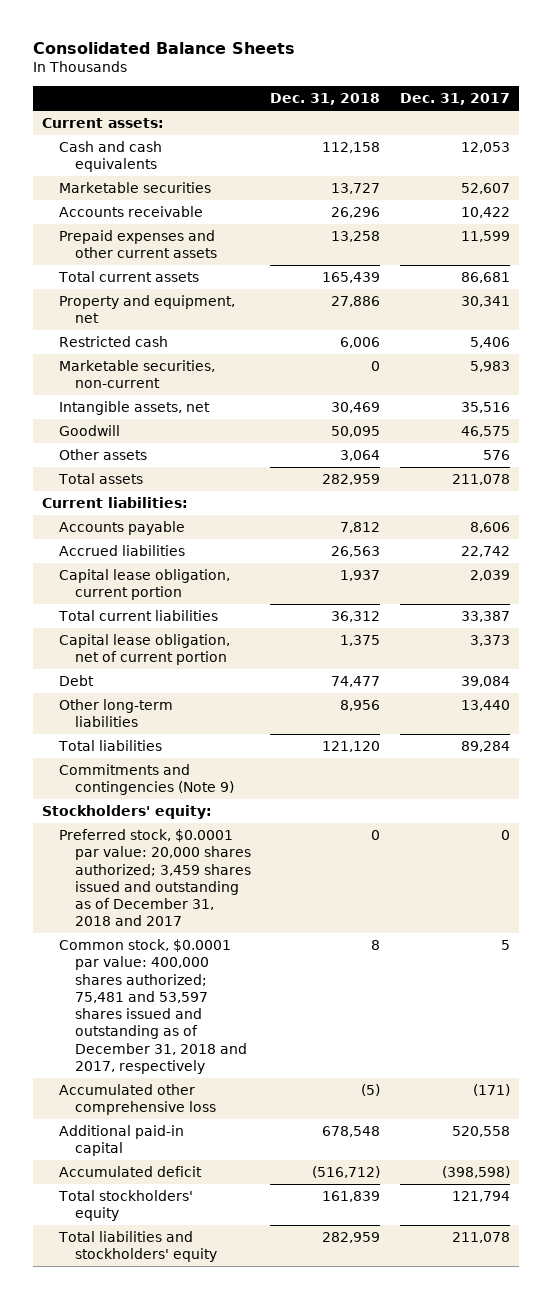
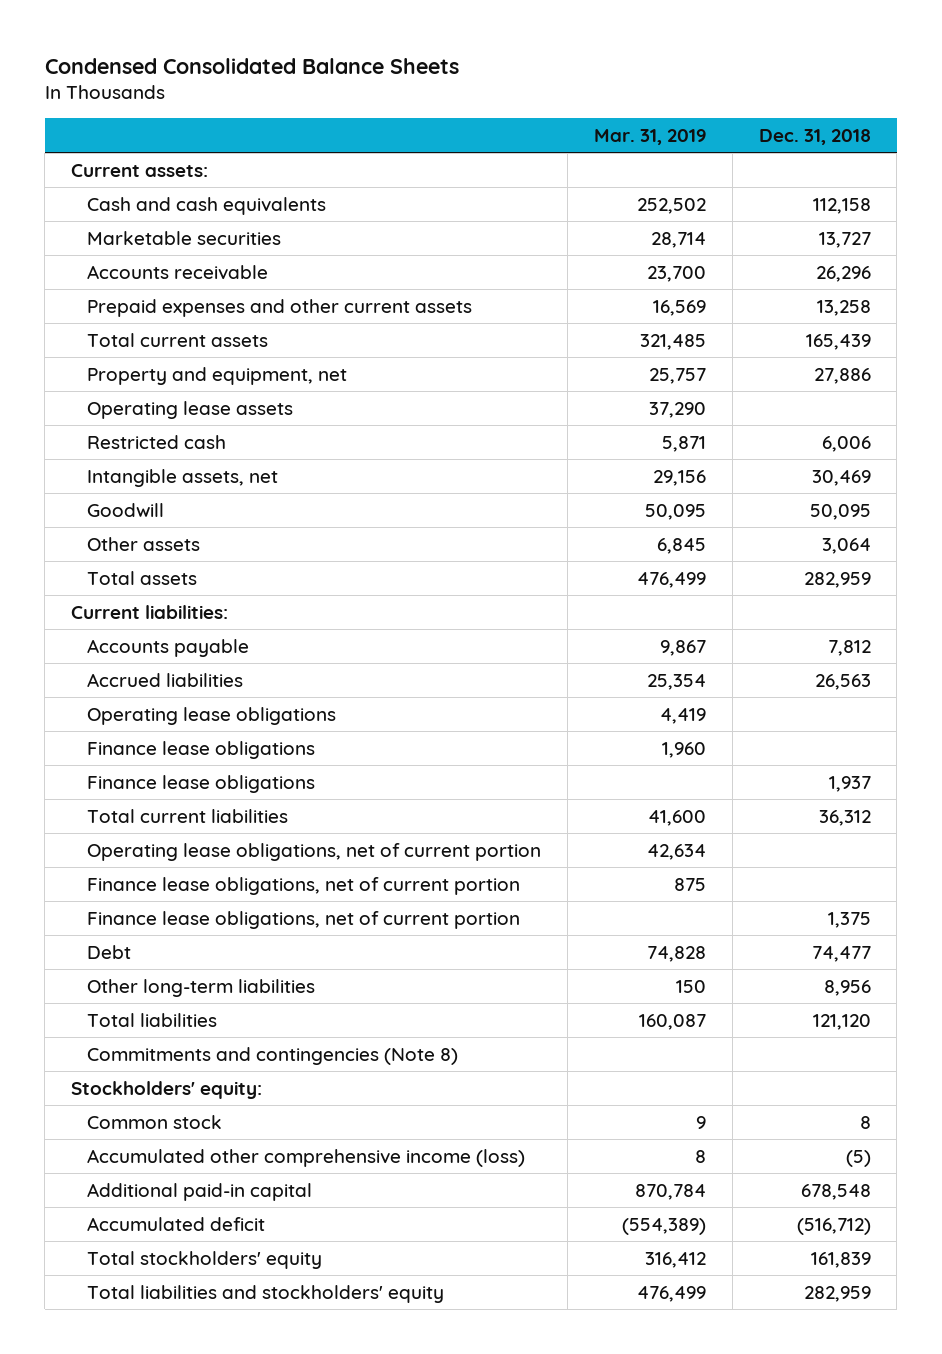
[32,42,295,55] Consolidated Balance Sheets -> [44,57,459,74] Condensed Consolidated Balance Sheets
[399,93,510,106] Dec. 31, 2017 -> none
none -> [593,128,706,145] Mar. 31, 2019
none -> [87,400,294,419] Operating lease assets
[58,359,215,389] Marketable securities, non-current -> none
none -> [87,706,337,725] Operating lease obligations
none -> [87,740,316,759] Finance lease obligations
[58,568,230,601] Capital lease obligation, current portion -> [87,774,316,793] Finance lease obligations
none -> [87,842,542,861] Operating lease obligations, net of current portion
none -> [87,876,521,895] Finance lease obligations, net of current portion
[58,633,230,666] Capital lease obligation, net of current portion -> [87,910,521,929] Finance lease obligations, net of current portion
[58,763,235,796] Commitments and contingencies (Note 9) -> [87,1046,459,1065] Commitments and contingencies (Note 8)
[58,828,252,927] Preferred stock, $0.0001 par value: 20,000 shares authorized; 3,459 shares issued and outstanding as of December 31, 2018 and 2017 -> none
[58,938,248,1075] Common stock, $0.0001 par value: 400,000 shares authorized; 75,481 and 53,597 shares issued and outstanding as of December 31, 2018 and 2017, respectively -> [87,1114,223,1129] Common stock
[58,1083,217,1116] Accumulated other comprehensive loss -> [87,1148,526,1167] Accumulated other comprehensive income (loss)

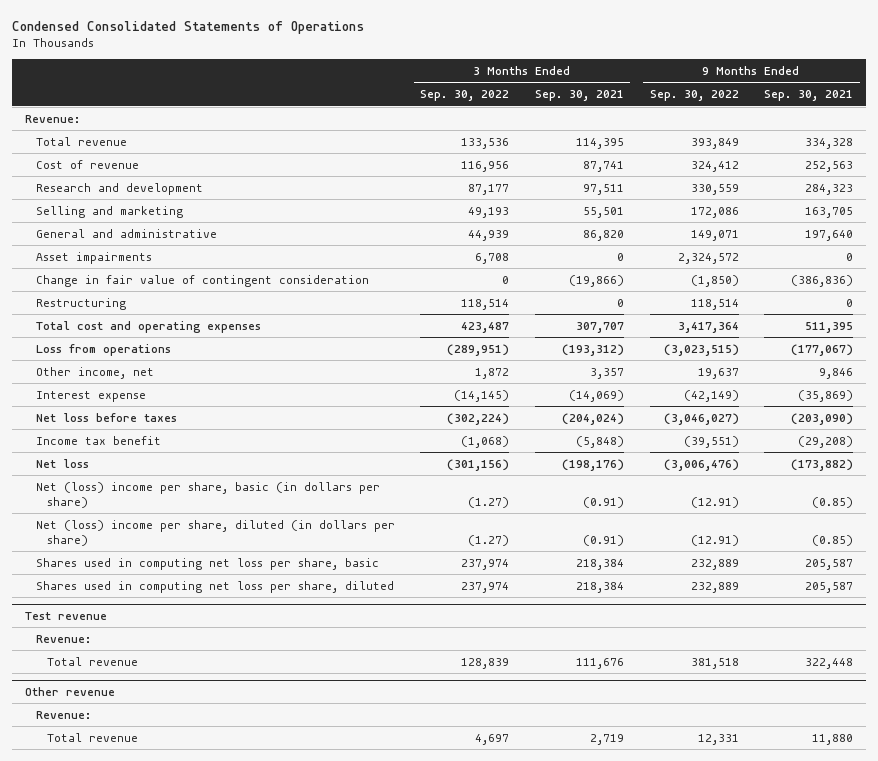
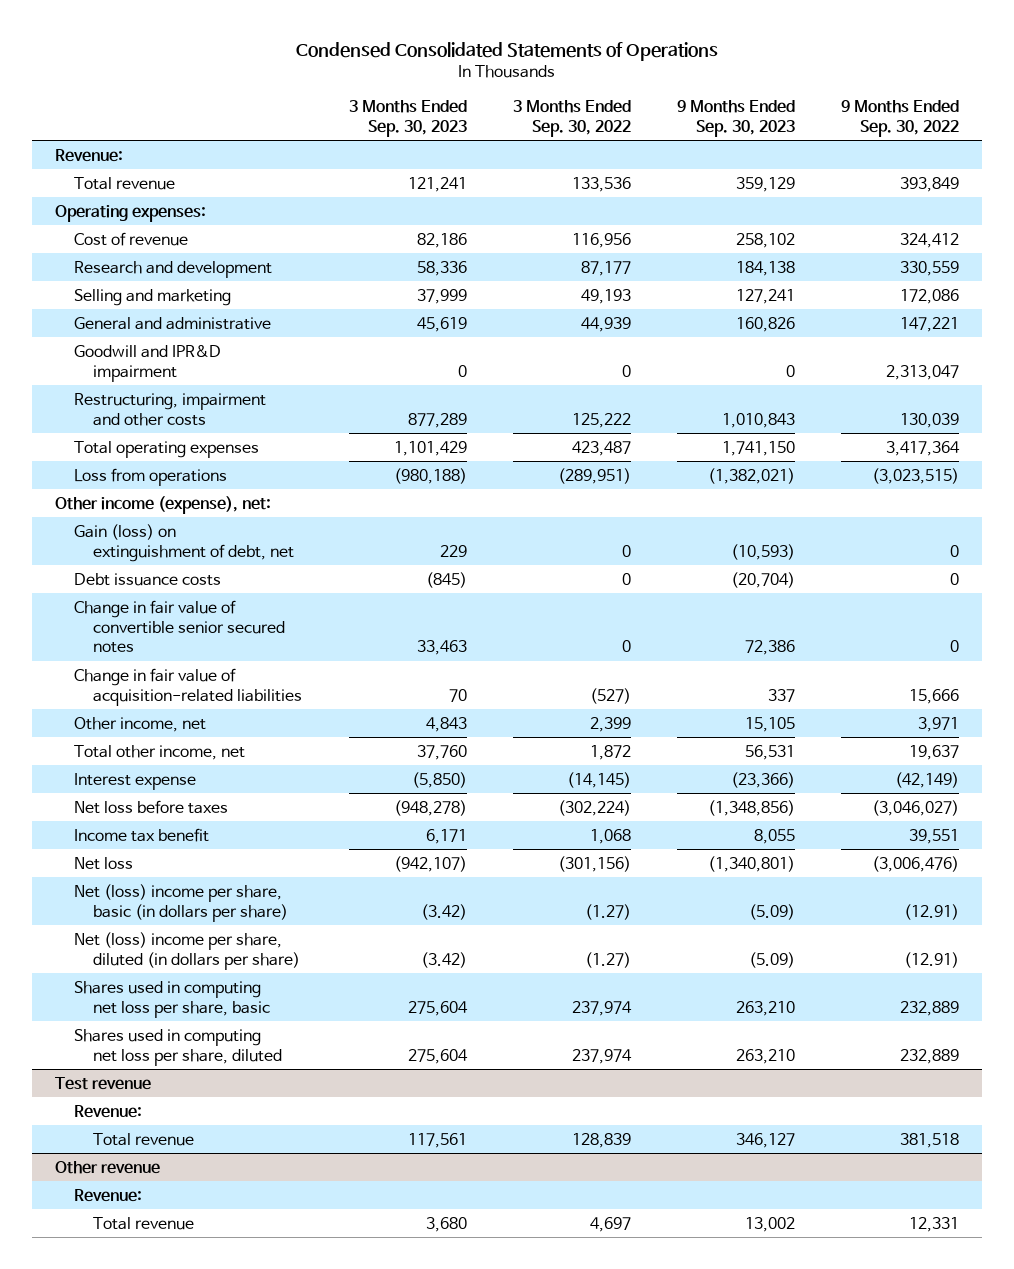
[535,90,625,102] Sep. 30, 2021 -> none
[764,90,854,102] Sep. 30, 2021 -> none
none -> [348,99,467,137] 3 Months Ended Sep. 30, 2023
none -> [676,99,795,137] 9 Months Ended Sep. 30, 2023
none -> [55,204,207,222] Operating expenses:
[35,251,152,264] Asset impairments -> none
[35,274,369,287] Change in fair value of contingent consideration -> none
[690,229,739,241] 149,071 -> [899,316,959,332] 147,221
none -> [74,344,222,382] Goodwill and IPR&D impairment
[35,297,126,310] Restructuring -> [74,392,267,426] Restructuring, impairment and other costs
[461,298,510,310] 118,514 -> [571,412,631,428] 125,222
[690,298,739,310] 118,514 -> [899,412,959,428] 130,039
[35,320,261,333] Total cost and operating expenses -> [74,440,260,458] Total operating expenses
none -> [55,495,272,514] Other income (expense), net:
none -> [74,523,295,562] Gain (loss) on extinguishment of debt, net
none -> [74,572,222,586] Debt issuance costs
none -> [74,599,286,654] Change in fair value of convertible senior secured notes
none -> [74,667,303,706] Change in fair value of acquisition-related liabilities
[475,367,510,379] 1,872 -> [589,716,631,732] 2,399
[697,367,739,379] 19,637 -> [917,716,959,732] 3,971
none -> [74,744,246,760] Total other income, net
[461,435,510,448] (1,068) -> [589,828,631,844] 1,068
[683,435,739,448] (39,551) -> [908,828,959,844] 39,551

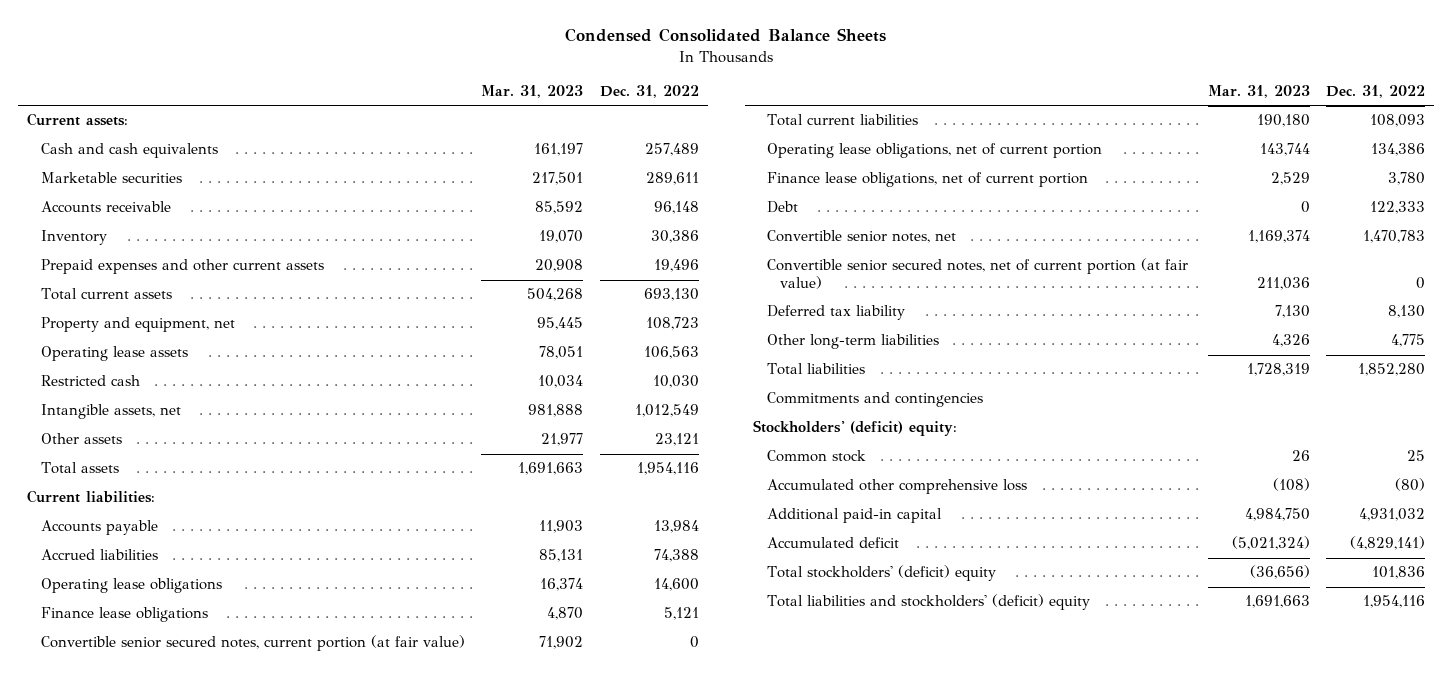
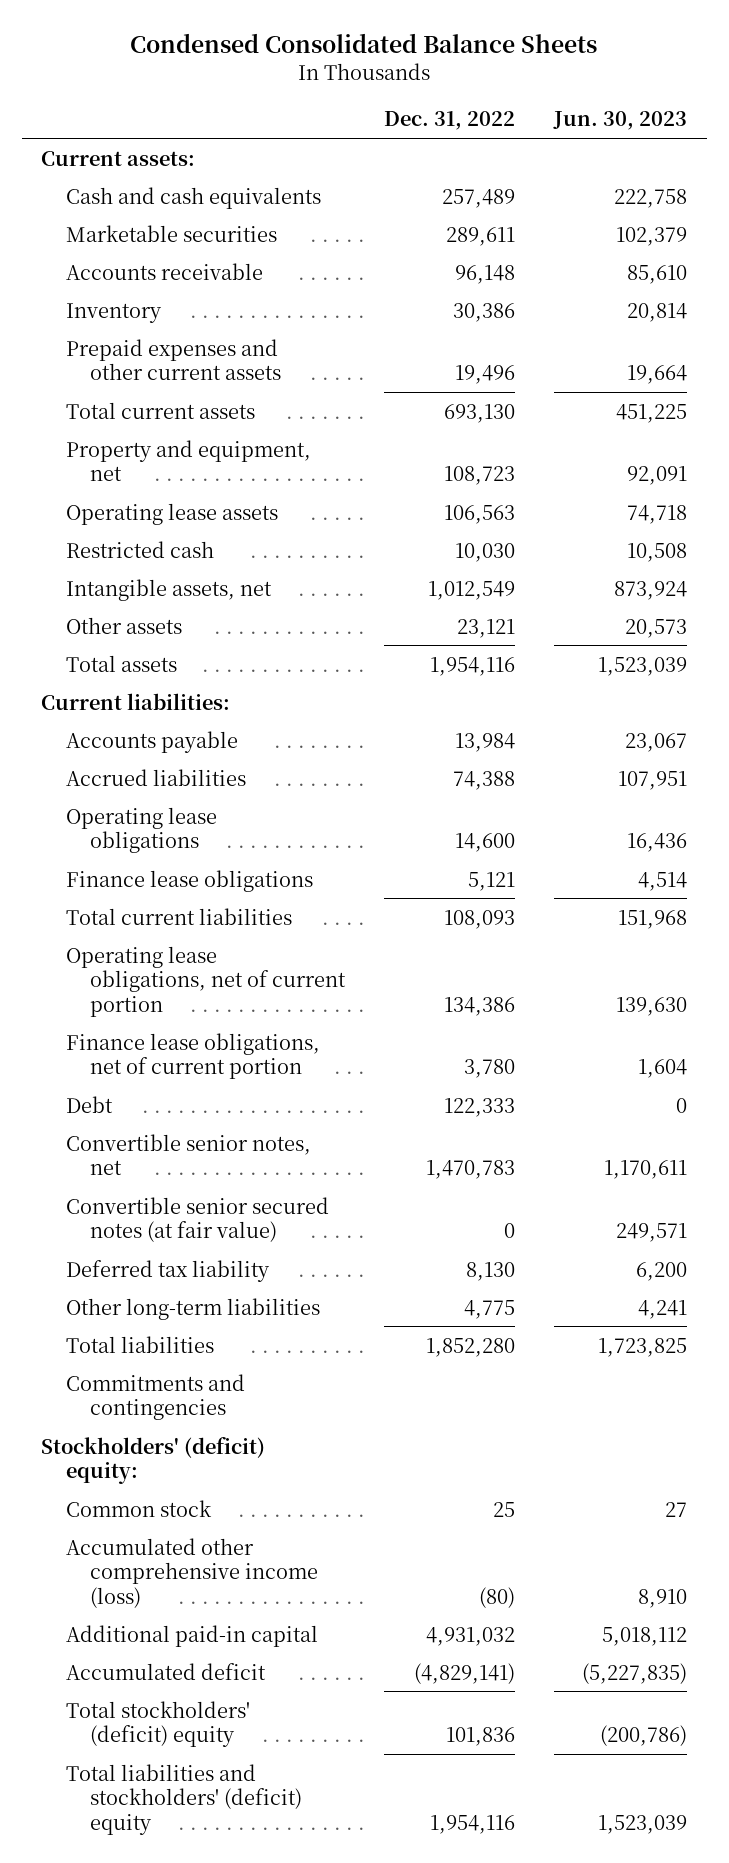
[481,84,584,98] Mar. 31, 2023 -> none
none -> [553,111,688,131] Jun. 30, 2023
[40,635,465,652] Convertible senior secured notes, current portion (at fair value) -> none
[766,258,1188,289] Convertible senior secured notes, net of current portion (at fair value) -> [65,1196,329,1243] Convertible senior secured notes (at fair value)
[766,479,1027,495] Accumulated other comprehensive loss -> [65,1537,319,1608] Accumulated other comprehensive income (loss)

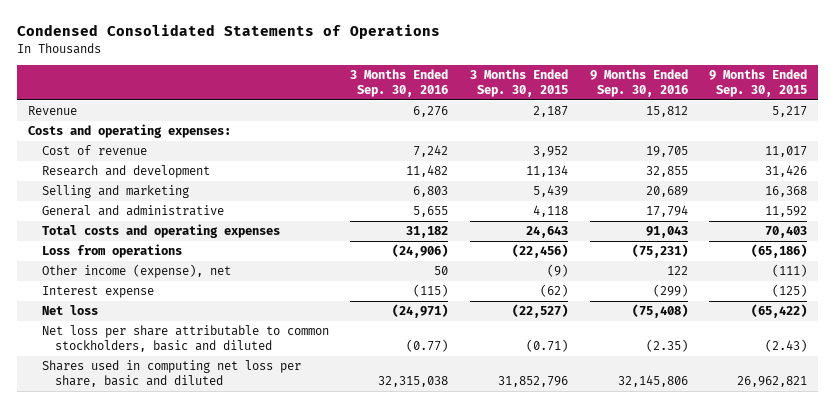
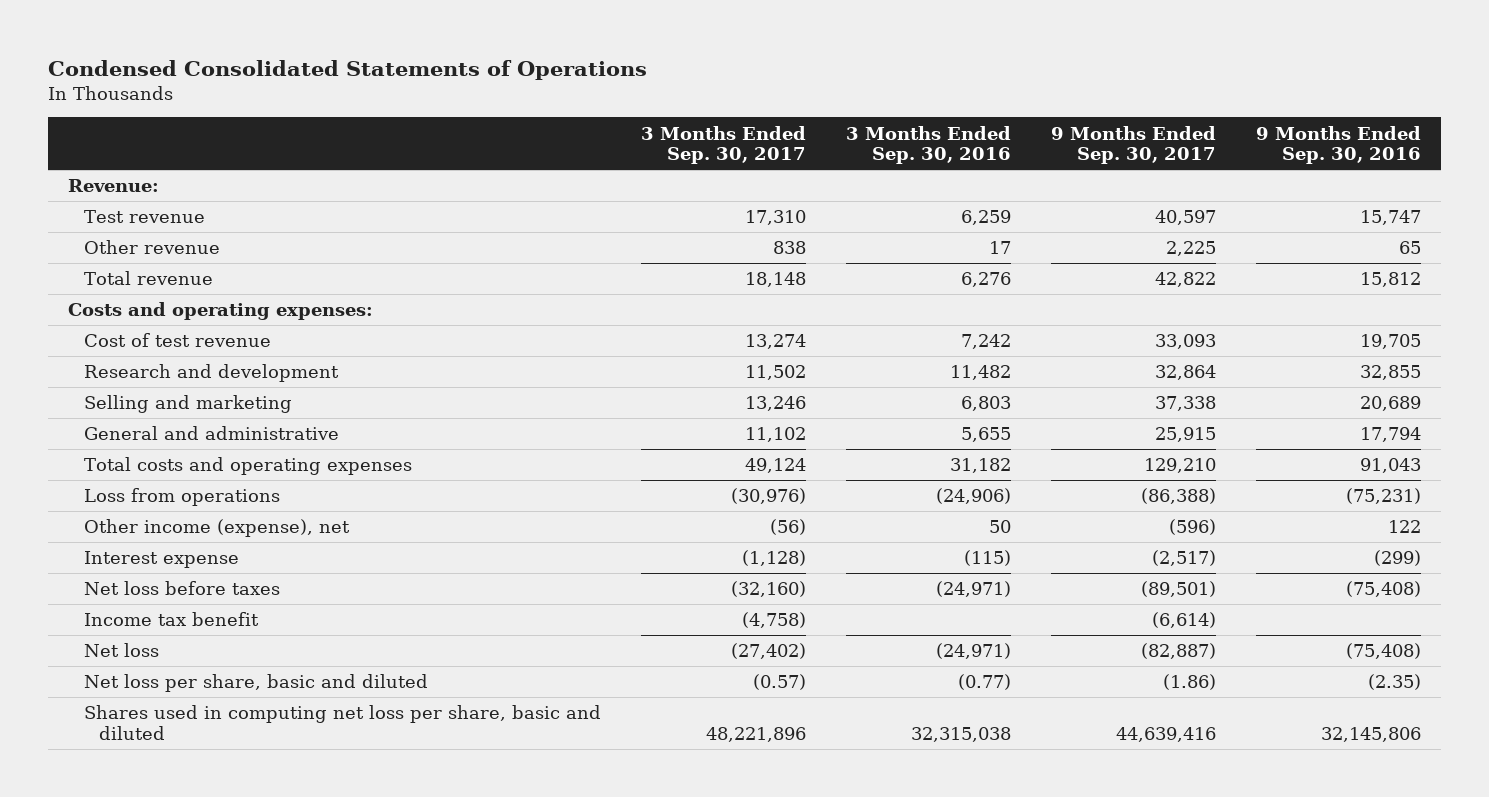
[469,69,568,97] 3 Months Ended Sep. 30, 2015 -> none
[709,69,808,97] 9 Months Ended Sep. 30, 2015 -> none
none -> [640,125,806,165] 3 Months Ended Sep. 30, 2017
none -> [1050,125,1216,165] 9 Months Ended Sep. 30, 2017
none -> [67,179,159,193] Revenue:
none -> [83,210,205,224] Test revenue
none -> [83,240,220,255] Other revenue
[28,106,78,116] Revenue -> [83,271,213,286] Total revenue
[41,145,147,156] Cost of revenue -> [83,333,271,348] Cost of test revenue
none -> [83,581,280,596] Net loss before taxes
none -> [83,612,259,627] Income tax benefit
[41,325,329,353] Net loss per share attributable to common stockholders, basic and diluted -> [83,674,428,693] Net loss per share, basic and diluted

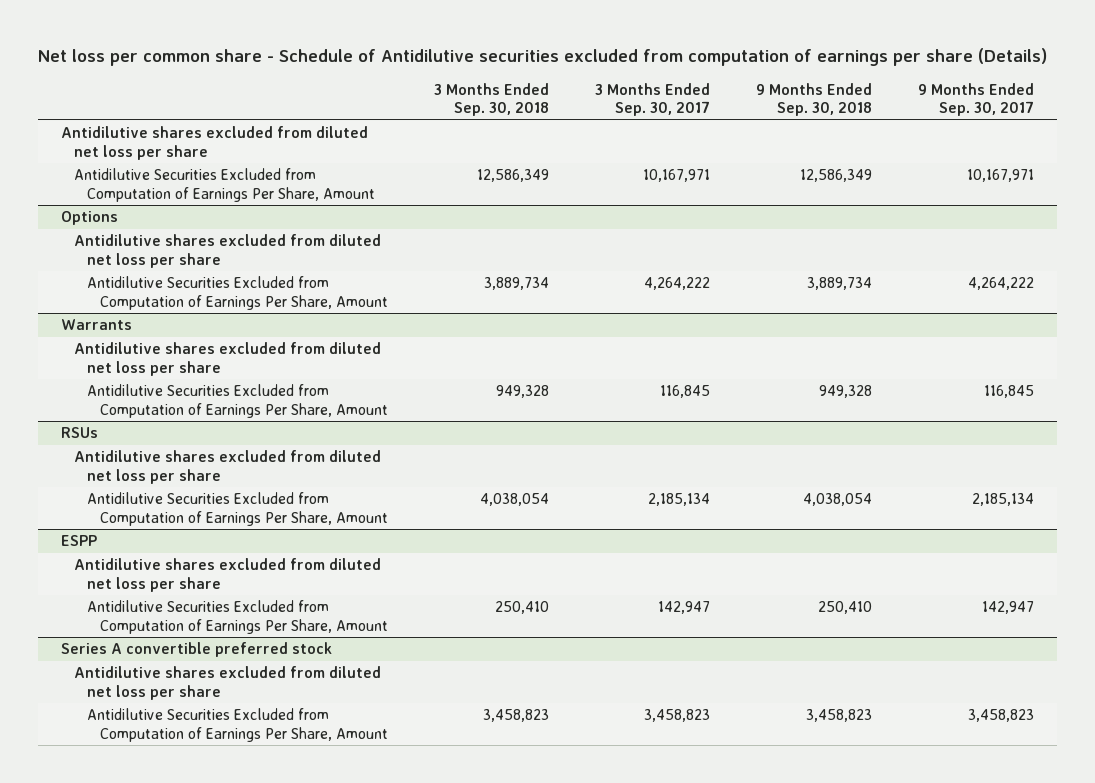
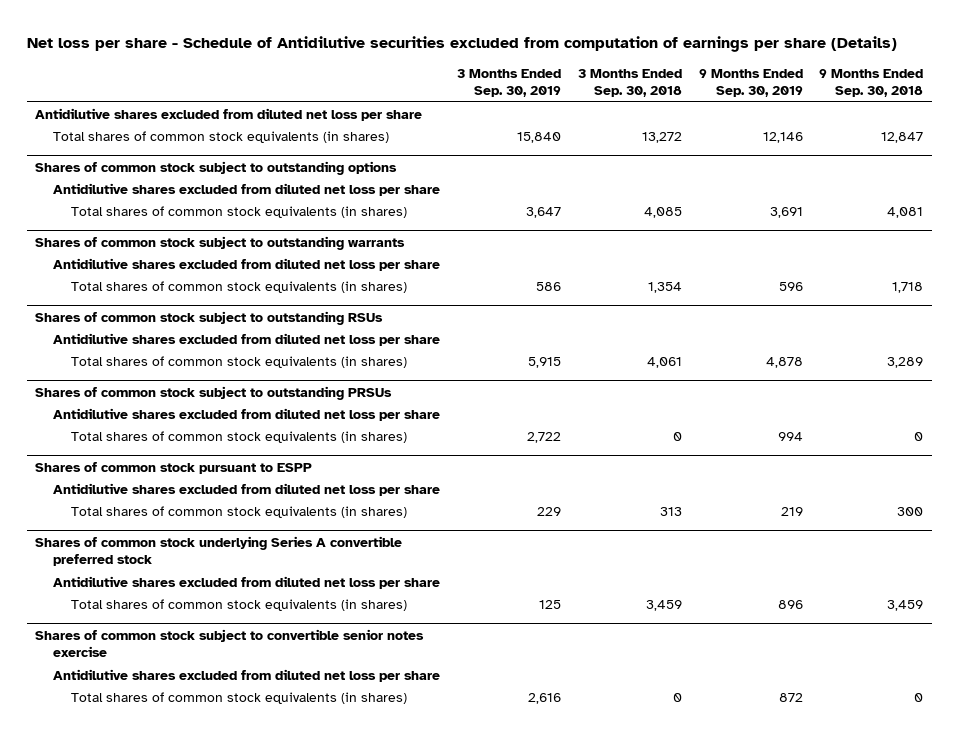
[37,47,1047,66] Net loss per common share - Schedule of Antidilutive securities excluded from computation of earnings per share (Details) -> [26,36,897,53] Net loss per share - Schedule of Antidilutive securities excluded from computation of earnings per share (Details)
[595,82,711,117] 3 Months Ended Sep. 30, 2017 -> none
[918,82,1035,117] 9 Months Ended Sep. 30, 2017 -> none
none -> [456,68,561,98] 3 Months Ended Sep. 30, 2019
none -> [698,68,803,98] 9 Months Ended Sep. 30, 2019
[73,168,376,202] Antidilutive Securities Excluded from Computation of Earnings Per Share, Amount -> none
none -> [53,130,390,143] Total shares of common stock equivalents (in shares)
[60,211,118,226] Options -> [34,160,397,175] Shares of common stock subject to outstanding options
[87,276,389,310] Antidilutive Securities Excluded from Computation of Earnings Per Share, Amount -> none
none -> [71,205,408,218] Total shares of common stock equivalents (in shares)
[60,319,132,331] Warrants -> [34,235,405,250] Shares of common stock subject to outstanding warrants
[87,384,389,418] Antidilutive Securities Excluded from Computation of Earnings Per Share, Amount -> none
none -> [71,280,408,293] Total shares of common stock equivalents (in shares)
[60,427,98,439] RSUs -> [34,310,383,325] Shares of common stock subject to outstanding RSUs
[87,492,389,526] Antidilutive Securities Excluded from Computation of Earnings Per Share, Amount -> none
[60,535,97,547] ESPP -> none
none -> [71,355,408,368] Total shares of common stock equivalents (in shares)
none -> [34,385,392,400] Shares of common stock subject to outstanding PRSUs
[87,600,389,634] Antidilutive Securities Excluded from Computation of Earnings Per Share, Amount -> none
[60,642,332,658] Series A convertible preferred stock -> none
none -> [71,430,408,443] Total shares of common stock equivalents (in shares)
none -> [34,461,312,474] Shares of common stock pursuant to ESPP
[87,708,389,742] Antidilutive Securities Excluded from Computation of Earnings Per Share, Amount -> none
none -> [71,505,408,518] Total shares of common stock equivalents (in shares)
none -> [34,535,402,567] Shares of common stock underlying Series A convertible preferred stock
none -> [53,575,441,589] Antidilutive shares excluded from diluted net loss per share
none -> [71,598,408,611] Total shares of common stock equivalents (in shares)
none -> [34,628,424,658] Shares of common stock subject to convertible senior notes exercise
none -> [53,668,441,682] Antidilutive shares excluded from diluted net loss per share
none -> [71,691,408,704] Total shares of common stock equivalents (in shares)

